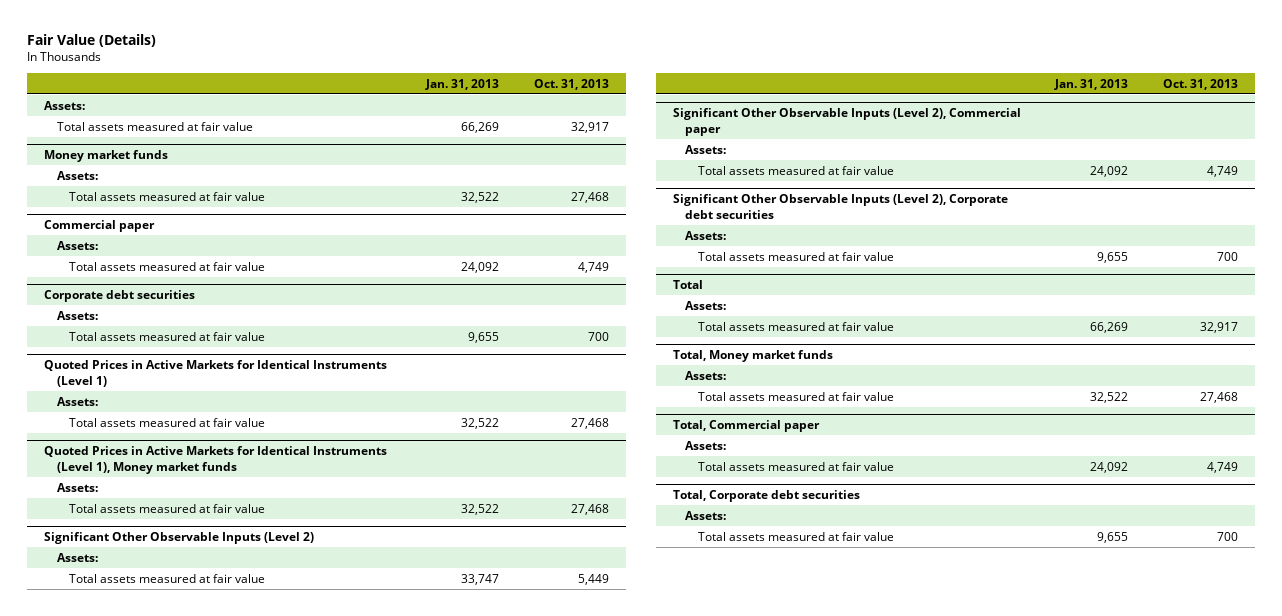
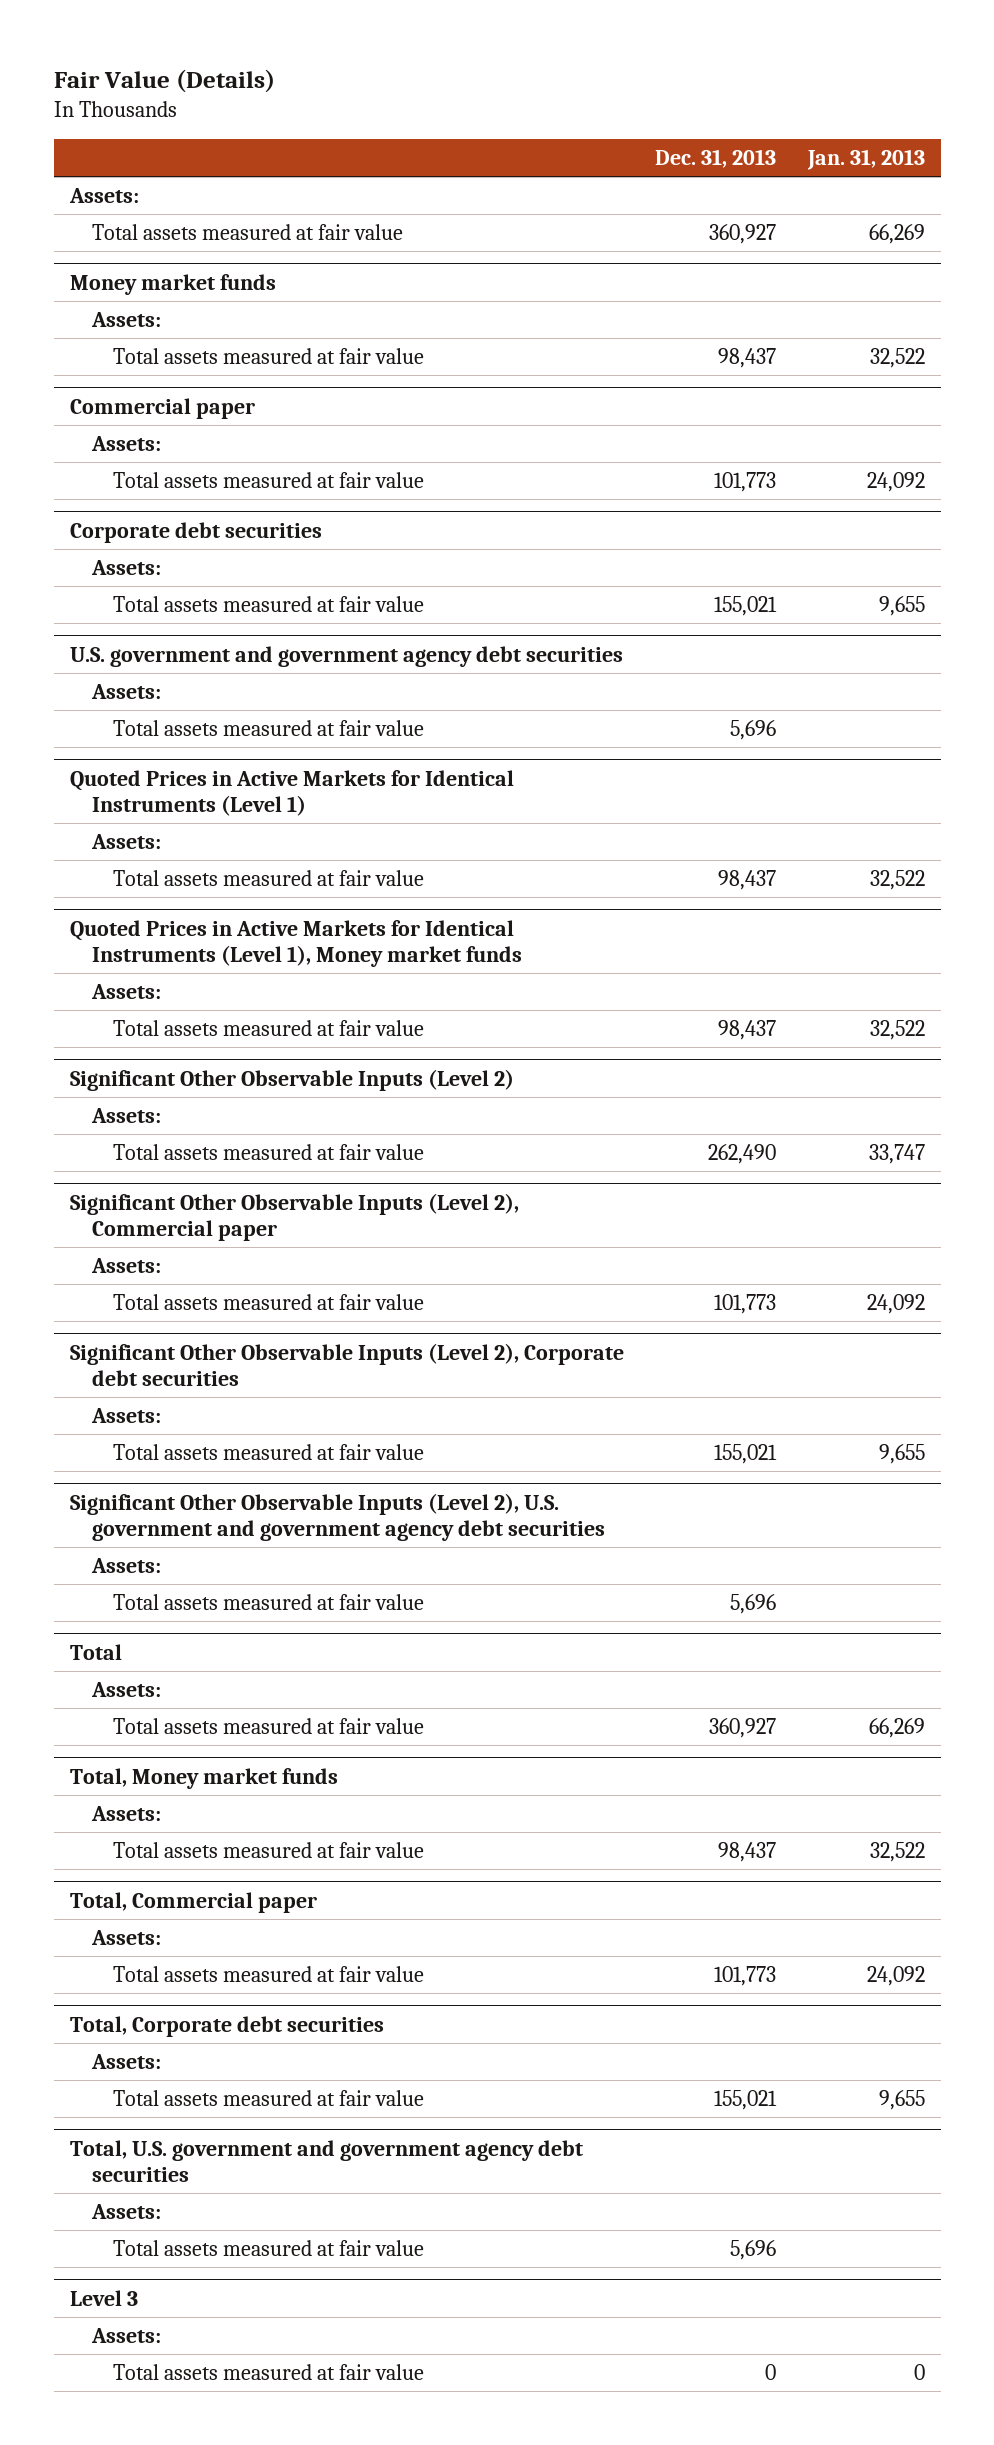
[533,78,609,90] Oct. 31, 2013 -> none
none -> [655,149,777,169] Dec. 31, 2013
none -> [69,645,623,667] U.S. government and government agency debt securities
none -> [90,683,161,699] Assets:
none -> [113,719,425,736] Total assets measured at fair value
none -> [69,1492,605,1541] Significant Other Observable Inputs (Level 2), U.S. government and government agency debt securities
none -> [90,1557,161,1573] Assets:
none -> [113,1593,425,1610] Total assets measured at fair value
none -> [69,2139,583,2182] Total, U.S. government and government agency debt securities
none -> [90,2203,161,2219] Assets:
none -> [113,2239,425,2256] Total assets measured at fair value
none -> [69,2289,138,2306] Level 3
none -> [90,2327,161,2343] Assets:
none -> [113,2363,425,2380] Total assets measured at fair value

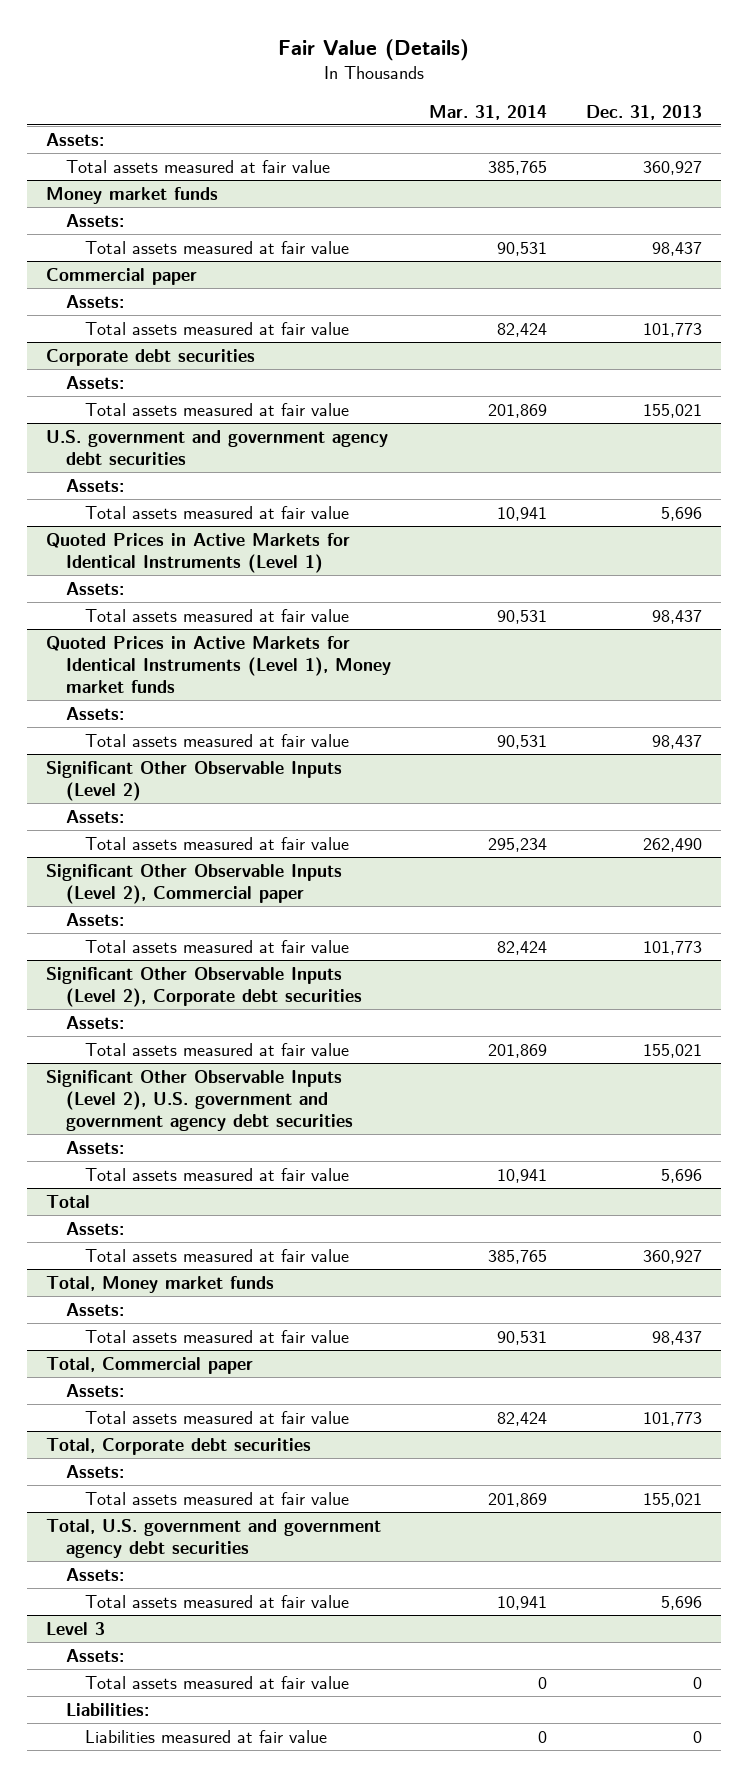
[806,149,925,171] Jan. 31, 2013 -> none
none -> [429,104,548,120] Mar. 31, 2014
none -> [65,1703,149,1717] Liabilities:
none -> [85,1730,328,1744] Liabilities measured at fair value

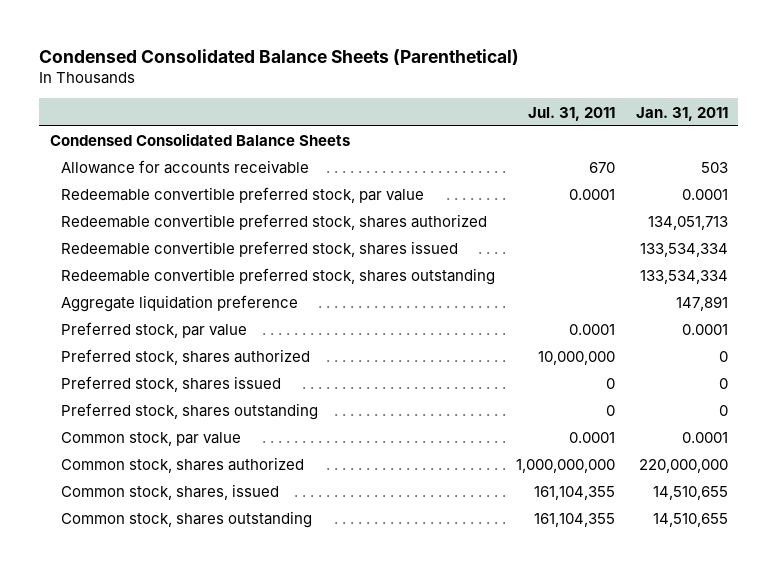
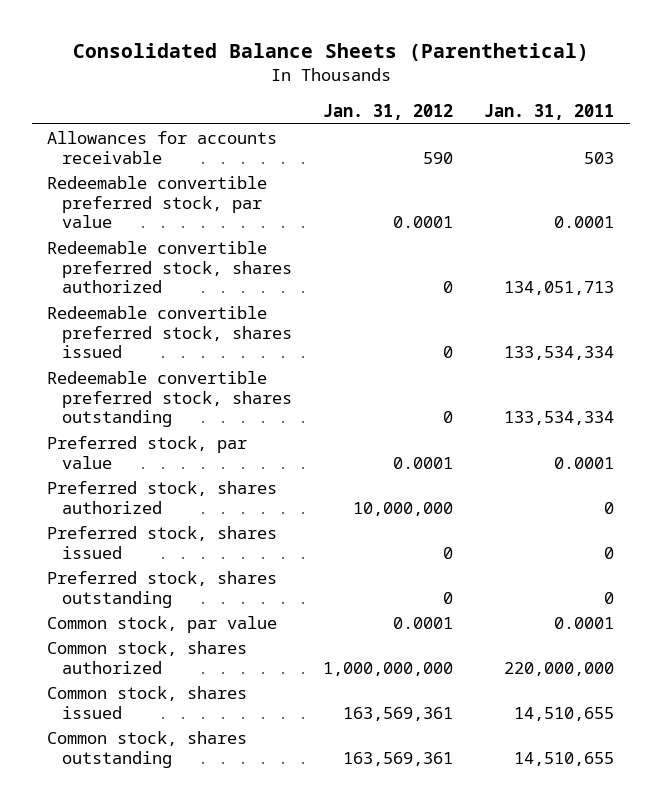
[39,48,520,65] Condensed Consolidated Balance Sheets (Parenthetical) -> [72,43,589,62] Consolidated Balance Sheets (Parenthetical)
[528,106,616,121] Jul. 31, 2011 -> none
none -> [323,104,454,121] Jan. 31, 2012
[49,133,350,147] Condensed Consolidated Balance Sheets -> none
[61,160,310,175] Allowance for accounts receivable -> [47,130,278,164] Allowances for accounts receivable
[61,295,299,313] Aggregate liquidation preference -> none
[61,484,280,501] Common stock, shares, issued -> [47,685,248,719] Common stock, shares issued

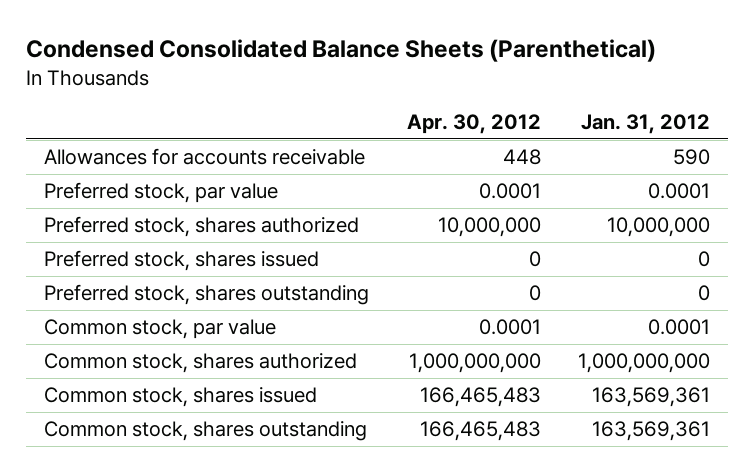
[72,43,589,62] Consolidated Balance Sheets (Parenthetical) -> [25,39,656,63] Condensed Consolidated Balance Sheets (Parenthetical)
[484,104,615,121] Jan. 31, 2011 -> none
none -> [406,114,541,135] Apr. 30, 2012
[47,175,268,229] Redeemable convertible preferred stock, par value -> none
[47,240,293,294] Redeemable convertible preferred stock, shares authorized -> none
[47,305,293,359] Redeemable convertible preferred stock, shares issued -> none
[47,370,293,428] Redeemable convertible preferred stock, shares outstanding -> none

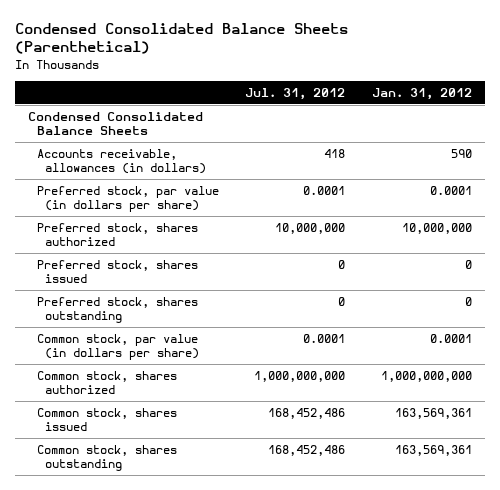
[406,114,541,135] Apr. 30, 2012 -> none
none -> [245,87,346,100] Jul. 31, 2012
none -> [28,112,204,136] Condensed Consolidated Balance Sheets
[44,148,366,166] Allowances for accounts receivable -> [36,149,207,175] Accounts receivable, allowances (in dollars)
[44,182,279,204] Preferred stock, par value -> [36,186,219,213] Preferred stock, par value (in dollars per share)
[44,319,277,340] Common stock, par value -> [36,334,200,361] Common stock, par value (in dollars per share)

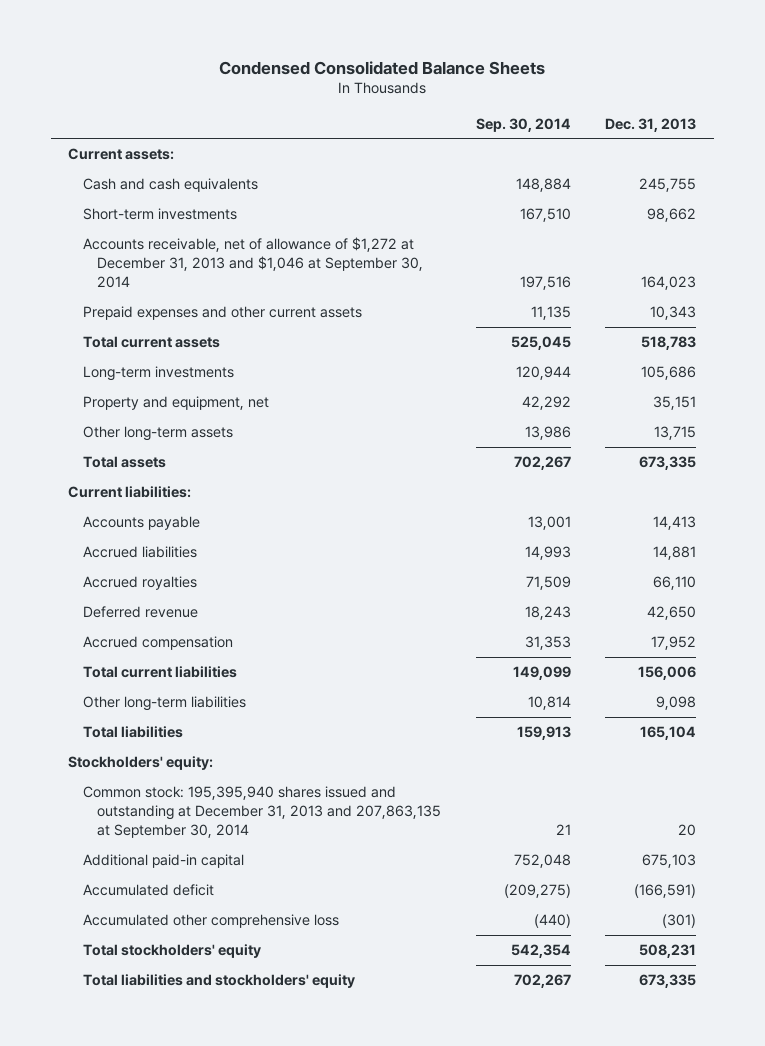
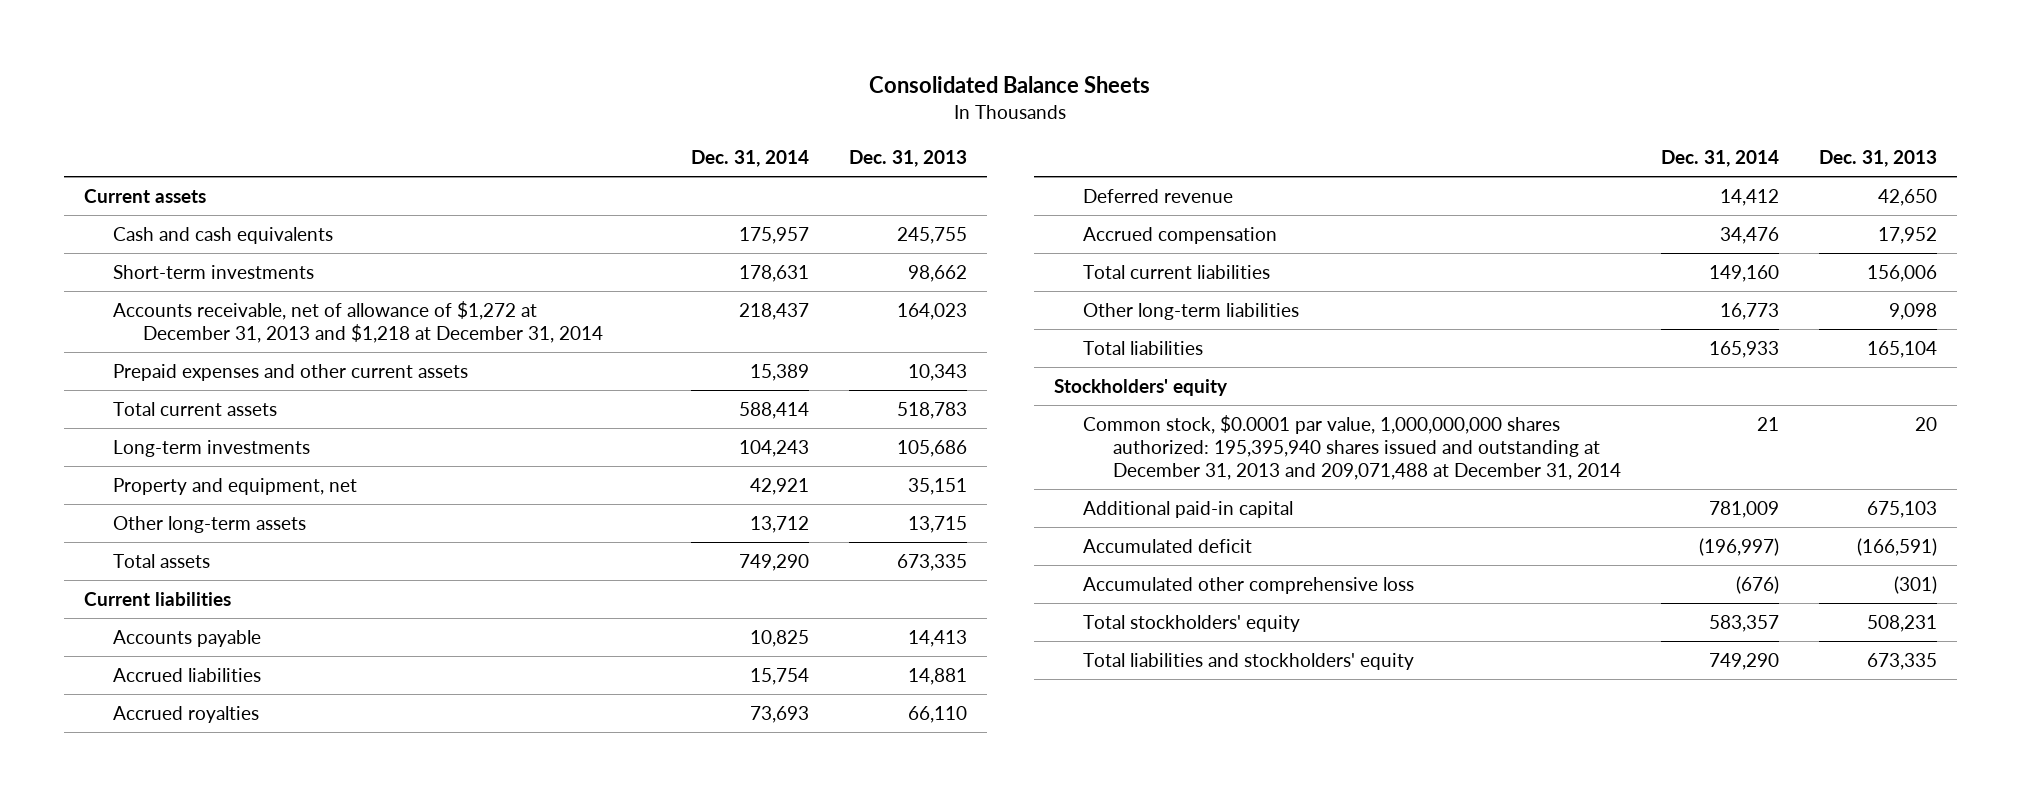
[219,60,546,75] Condensed Consolidated Balance Sheets -> [869,76,1151,94] Consolidated Balance Sheets
[475,117,571,132] Sep. 30, 2014 -> none
none -> [690,149,809,167] Dec. 31, 2014
[68,148,175,161] Current assets: -> [84,188,207,203] Current assets
[82,237,423,288] Accounts receivable, net of allowance of $1,272 at December 31, 2013 and $1,046 at September 30, 2014 -> [113,300,603,343] Accounts receivable, net of allowance of $1,272 at December 31, 2013 and $1,218 at December 31, 2014
[68,486,192,499] Current liabilities: -> [84,591,232,606] Current liabilities
[68,756,214,771] Stockholders' equity: -> [1054,378,1229,396] Stockholders' equity
[82,786,441,838] Common stock: 195,395,940 shares issued and outstanding at December 31, 2013 and 207,863,135 at September 30, 2014 -> [1083,414,1621,480] Common stock, $0.0001 par value, 1,000,000,000 shares authorized: 195,395,940 shares issued and outstanding at December 31, 2013 and 209,071,488 at December 31, 2014

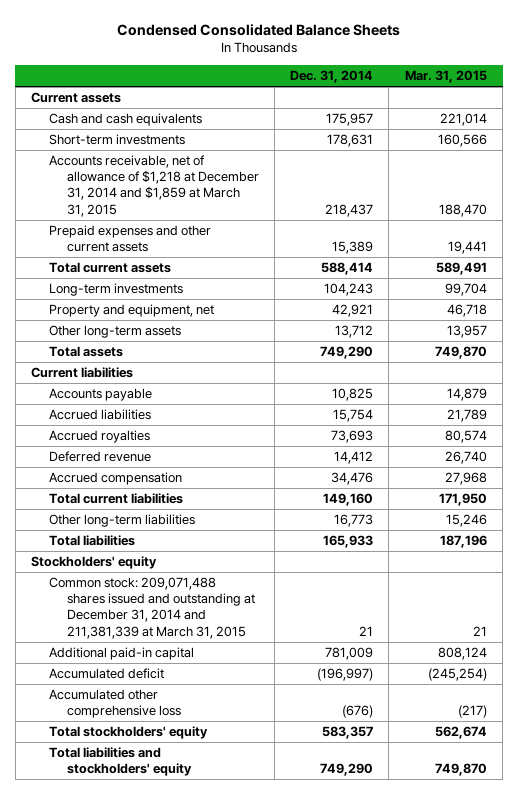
[869,76,1151,94] Consolidated Balance Sheets -> [116,23,400,36] Condensed Consolidated Balance Sheets
[848,149,967,167] Dec. 31, 2013 -> none
none -> [404,70,487,84] Mar. 31, 2015
[113,300,603,343] Accounts receivable, net of allowance of $1,272 at December 31, 2013 and $1,218 at December 31, 2014 -> [48,155,259,217] Accounts receivable, net of allowance of $1,218 at December 31, 2014 and $1,859 at March 31, 2015
[1083,414,1621,480] Common stock, $0.0001 par value, 1,000,000,000 shares authorized: 195,395,940 shares issued and outstanding at December 31, 2013 and 209,071,488 at December 31, 2014 -> [48,577,255,639] Common stock: 209,071,488 shares issued and outstanding at December 31, 2014 and 211,381,339 at March 31, 2015

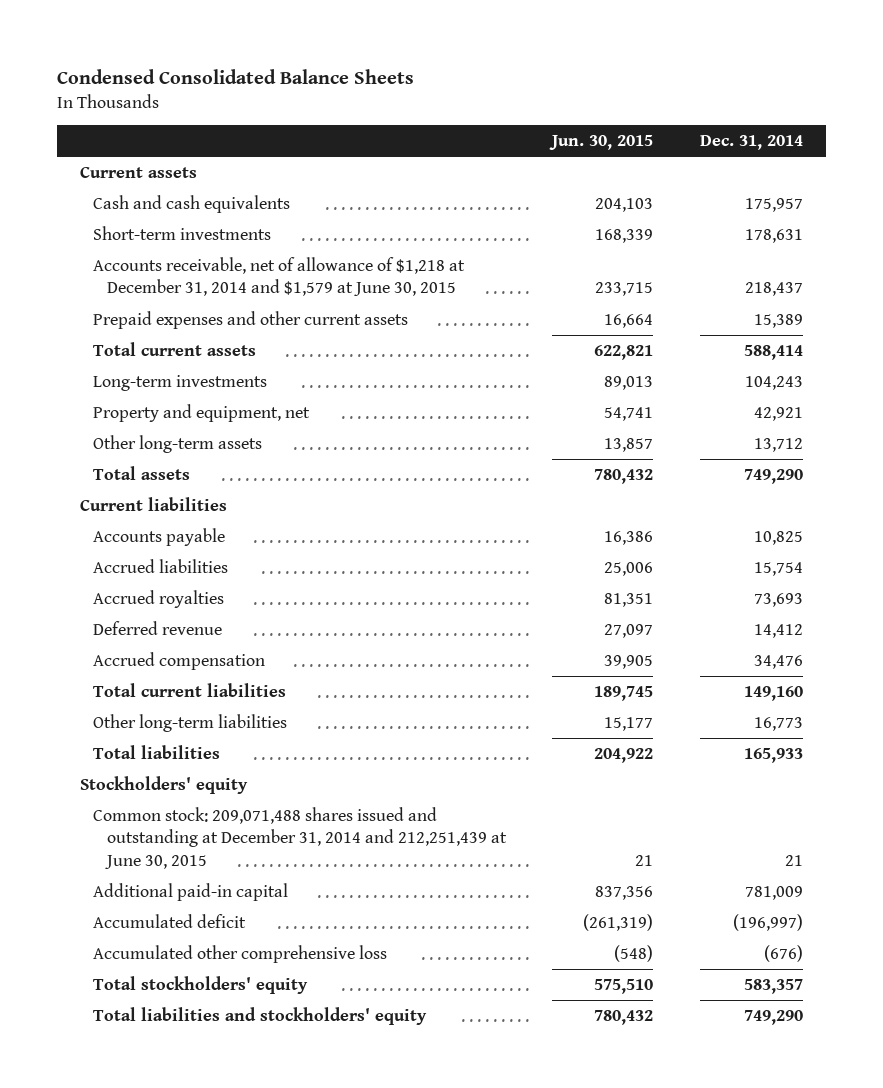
[404,70,487,84] Mar. 31, 2015 -> none
none -> [549,135,654,151] Jun. 30, 2015
[48,155,259,217] Accounts receivable, net of allowance of $1,218 at December 31, 2014 and $1,859 at March 31, 2015 -> [93,257,466,297] Accounts receivable, net of allowance of $1,218 at December 31, 2014 and $1,579 at June 30, 2015
[48,577,255,639] Common stock: 209,071,488 shares issued and outstanding at December 31, 2014 and 211,381,339 at March 31, 2015 -> [93,807,507,869] Common stock: 209,071,488 shares issued and outstanding at December 31, 2014 and 212,251,439 at June 30, 2015

